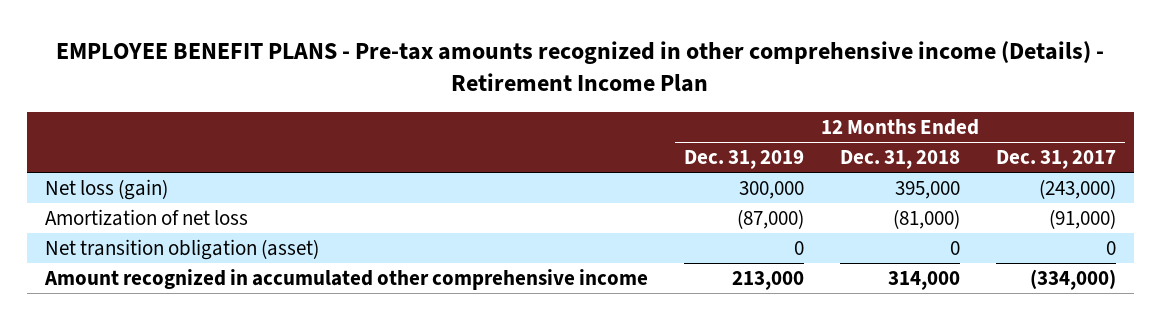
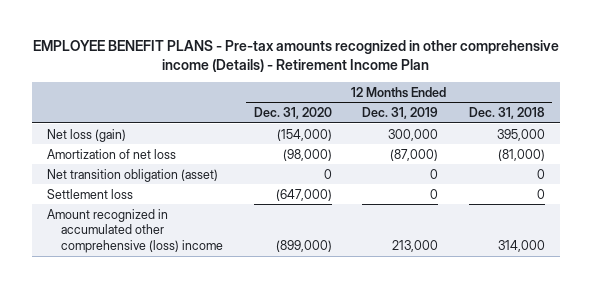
[996,150,1117,170] Dec. 31, 2017 -> none
none -> [253,107,332,120] Dec. 31, 2020
none -> [46,188,133,199] Settlement loss
[43,268,648,290] Amount recognized in accumulated other comprehensive income -> [46,208,224,254] Amount recognized in accumulated other comprehensive (loss) income

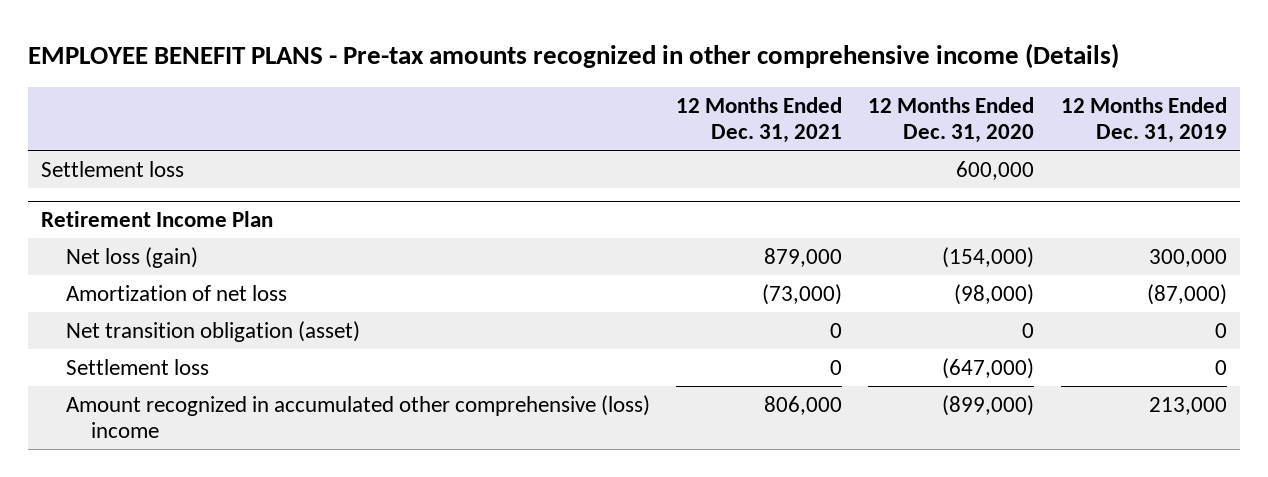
[32,39,559,72] EMPLOYEE BENEFIT PLANS - Pre-tax amounts recognized in other comprehensive income (Details) - Retirement Income Plan -> [28,42,1120,69] EMPLOYEE BENEFIT PLANS - Pre-tax amounts recognized in other comprehensive income (Details)
[468,107,545,120] Dec. 31, 2018 -> none
none -> [676,96,843,144] 12 Months Ended Dec. 31, 2021
none -> [41,160,185,177] Settlement loss
none -> [41,211,274,228] Retirement Income Plan

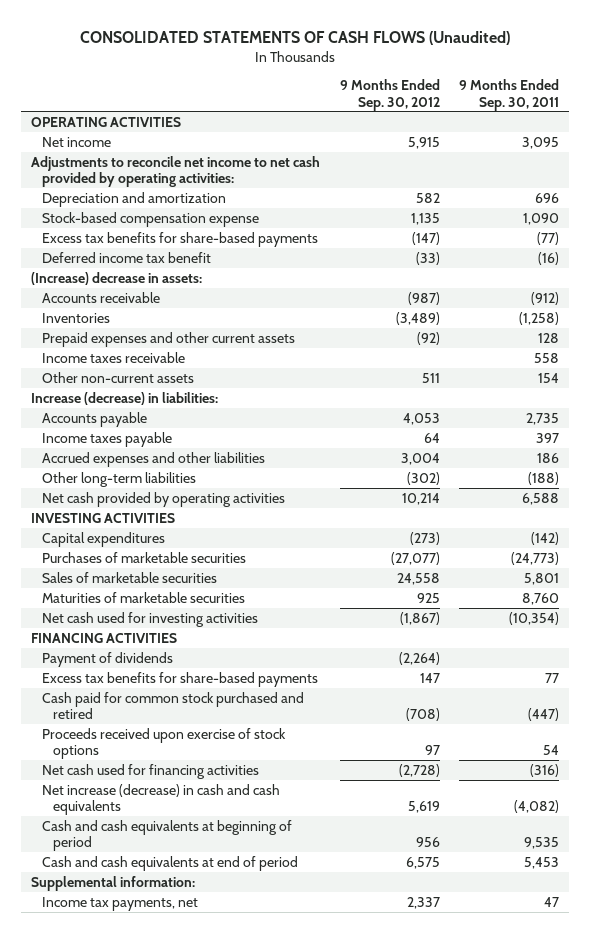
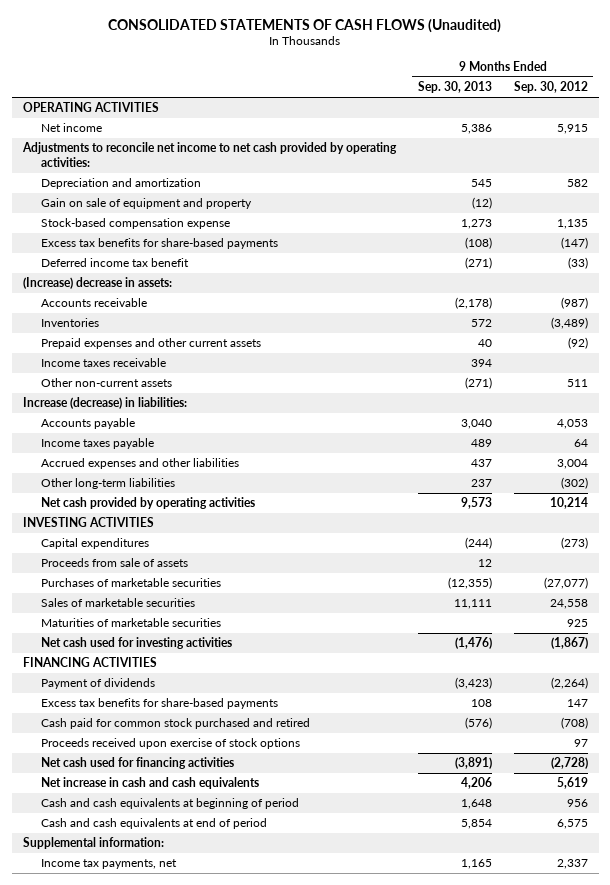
[459,79,560,111] 9 Months Ended Sep. 30, 2011 -> none
none -> [417,81,492,94] Sep. 30, 2013
none -> [41,198,253,210] Gain on sale of equipment and property
none -> [41,558,189,568] Proceeds from sale of assets
[42,783,281,815] Net increase (decrease) in cash and cash equivalents -> [41,777,260,790] Net increase in cash and cash equivalents

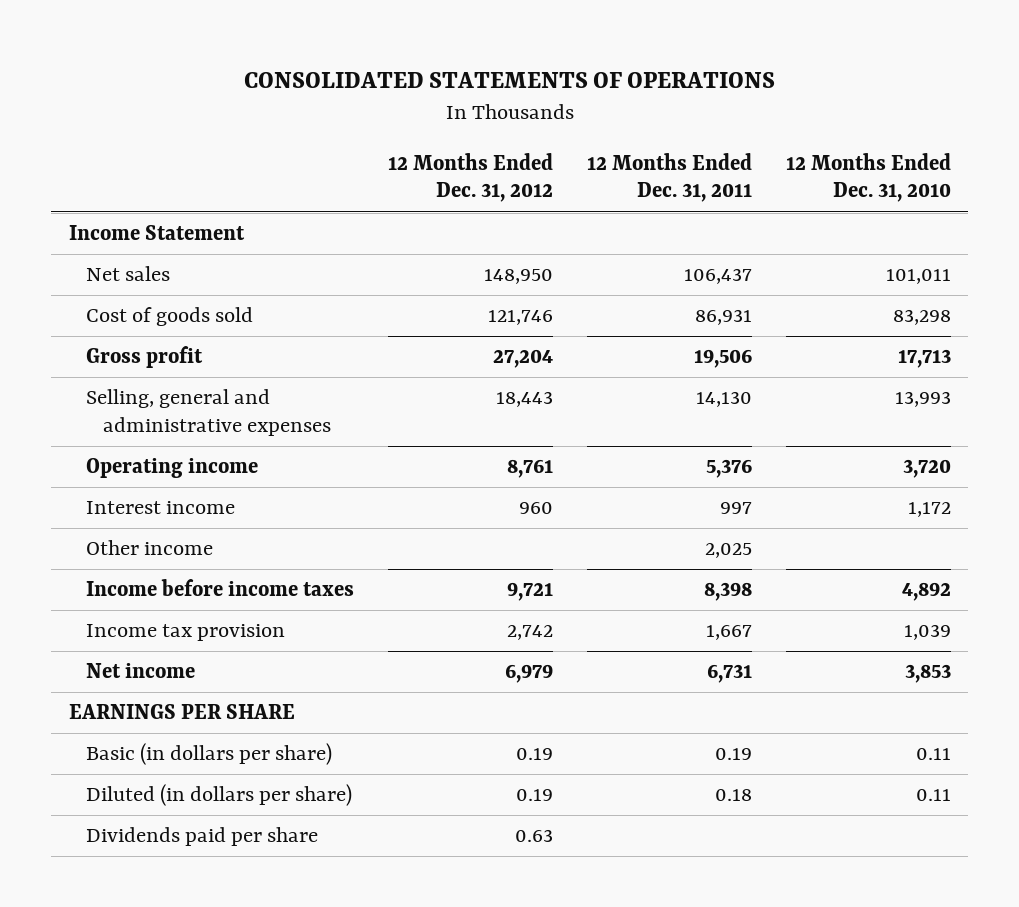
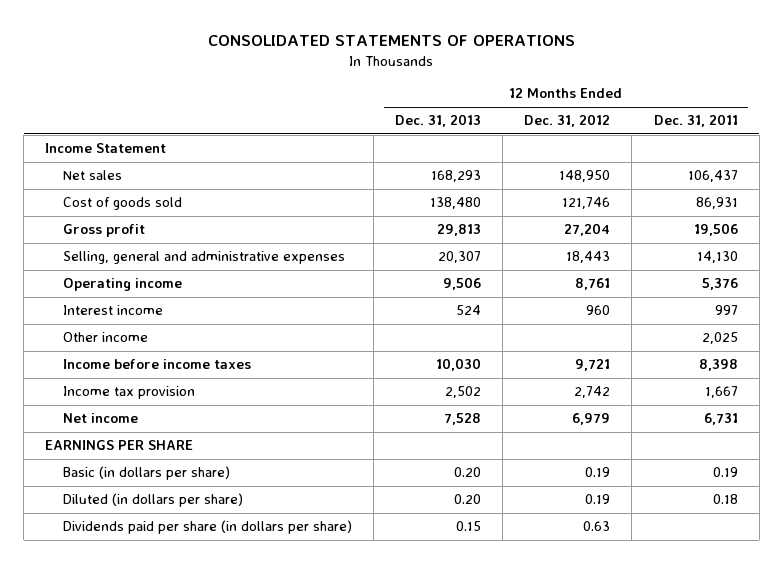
[785,152,951,203] 12 Months Ended Dec. 31, 2010 -> none
none -> [395,114,482,128] Dec. 31, 2013
[85,827,318,847] Dividends paid per share -> [62,520,352,535] Dividends paid per share (in dollars per share)

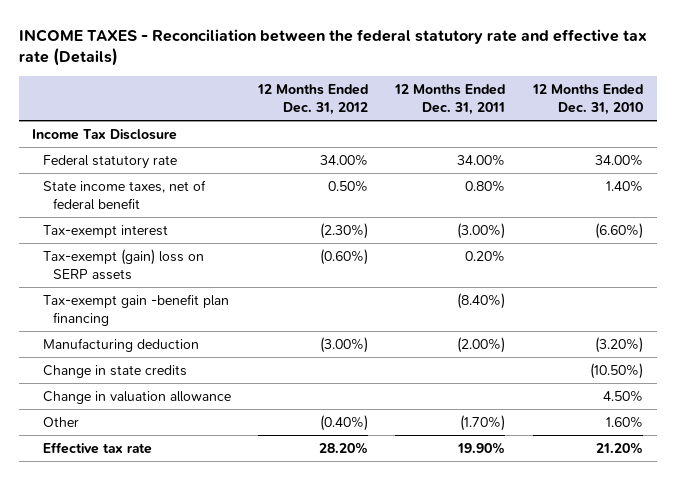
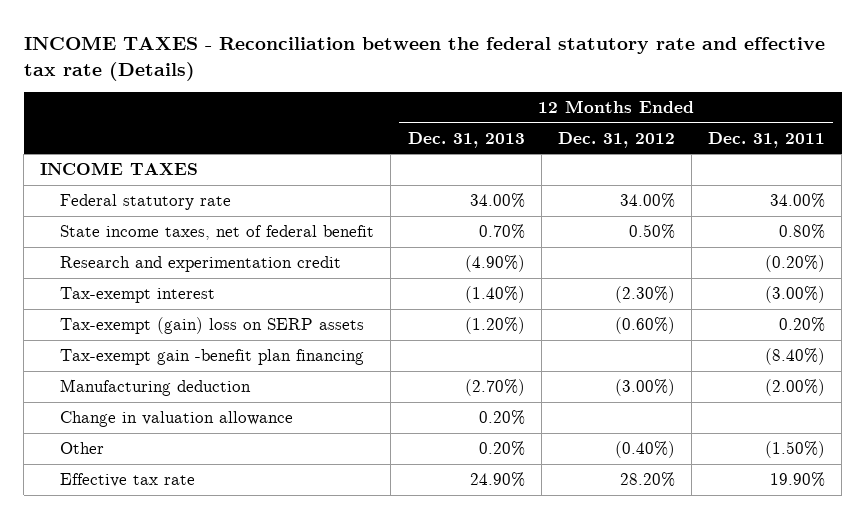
[531,84,643,115] 12 Months Ended Dec. 31, 2010 -> none
none -> [407,131,525,148] Dec. 31, 2013
[32,128,178,140] Income Tax Disclosure -> [40,162,199,176] INCOME TAXES
none -> [60,256,342,273] Research and experimentation credit
[42,364,187,378] Change in state credits -> none
[460,414,506,431] (1.70%) -> [765,441,826,459] (1.50%)

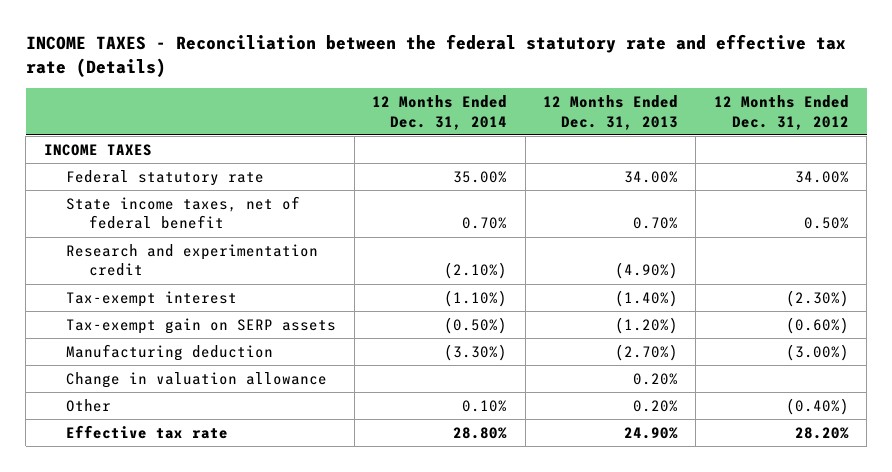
[708,131,826,148] Dec. 31, 2011 -> none
none -> [372,95,508,130] 12 Months Ended Dec. 31, 2014
[60,349,365,366] Tax-exempt gain -benefit plan financing -> none
[60,317,365,335] Tax-exempt (gain) loss on SERP assets -> [66,318,337,335] Tax-exempt gain on SERP assets

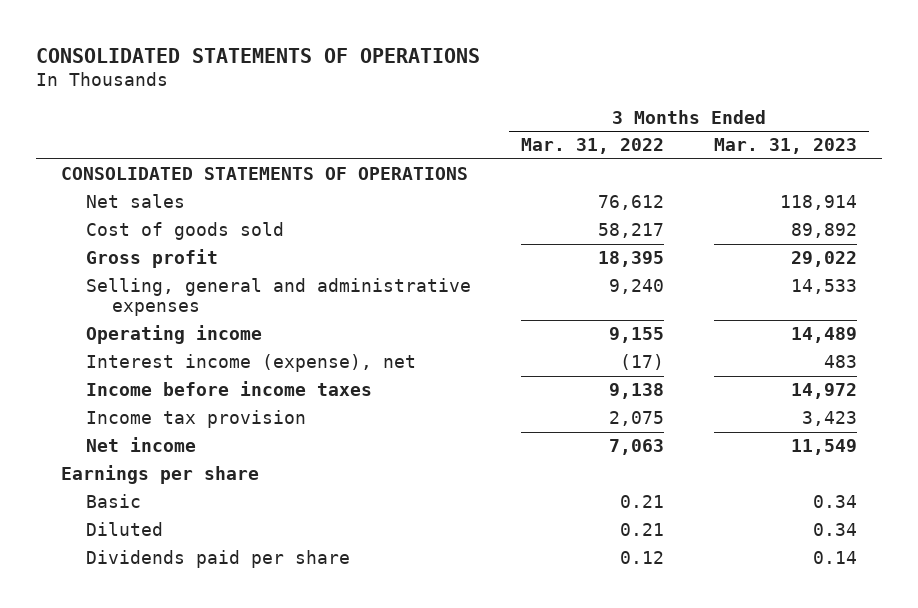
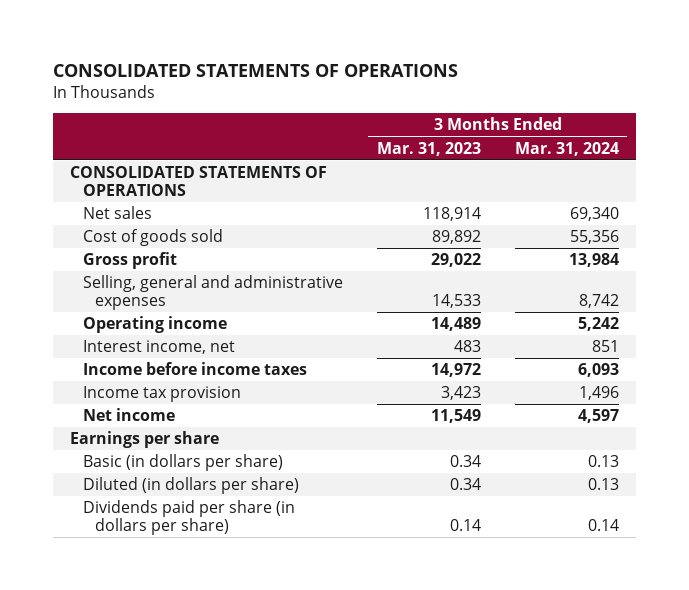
[520,138,664,155] Mar. 31, 2022 -> none
none -> [514,141,619,156] Mar. 31, 2024
[86,354,417,373] Interest income (expense), net -> [82,340,235,355] Interest income, net
[86,494,142,509] Basic -> [82,454,283,472] Basic (in dollars per share)
[86,522,164,537] Diluted -> [82,477,299,495] Diluted (in dollars per share)
[86,550,351,569] Dividends paid per share -> [82,500,295,536] Dividends paid per share (in dollars per share)

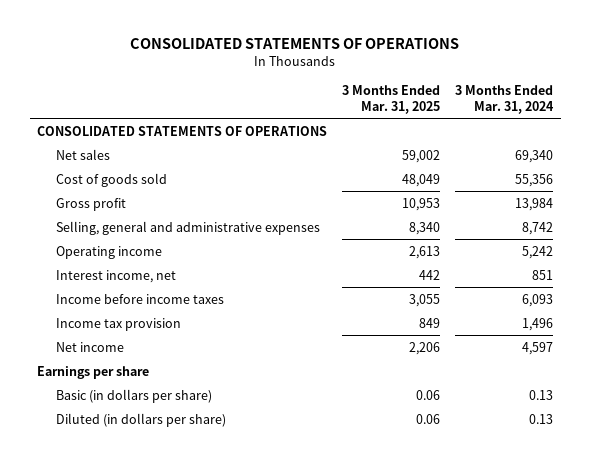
[376,141,481,156] Mar. 31, 2023 -> none
none -> [342,85,441,114] 3 Months Ended Mar. 31, 2025
[82,500,295,536] Dividends paid per share (in dollars per share) -> none

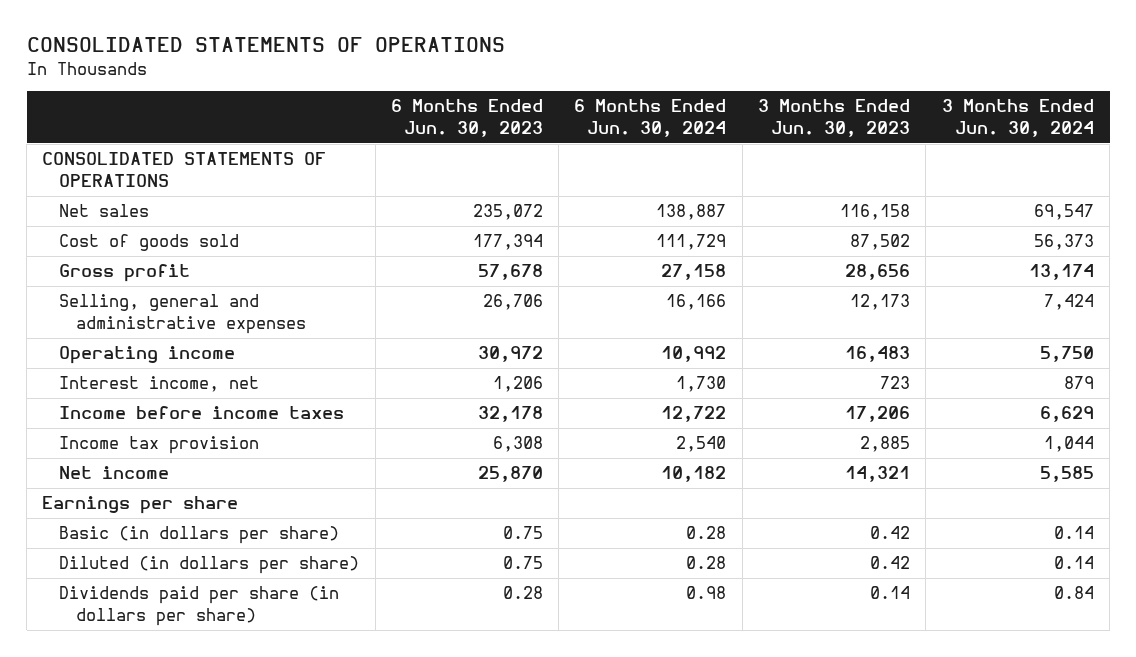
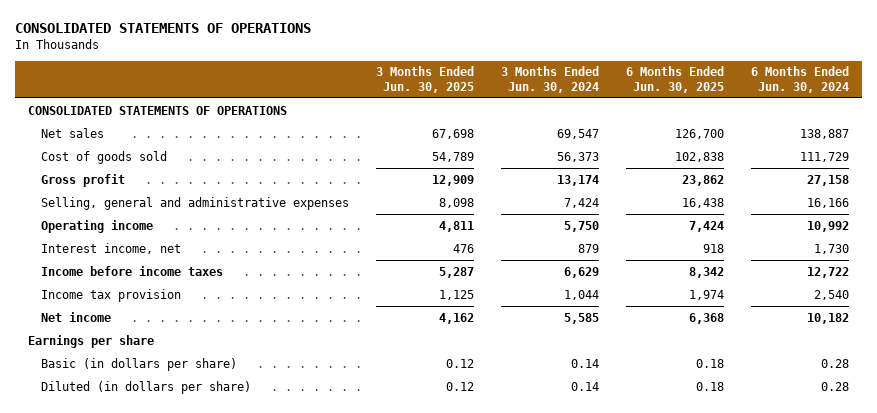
[390,99,543,137] 6 Months Ended Jun. 30, 2023 -> none
[758,99,911,137] 3 Months Ended Jun. 30, 2023 -> none
none -> [375,66,474,93] 3 Months Ended Jun. 30, 2025
none -> [625,66,724,93] 6 Months Ended Jun. 30, 2025
[59,586,340,626] Dividends paid per share (in dollars per share) -> none

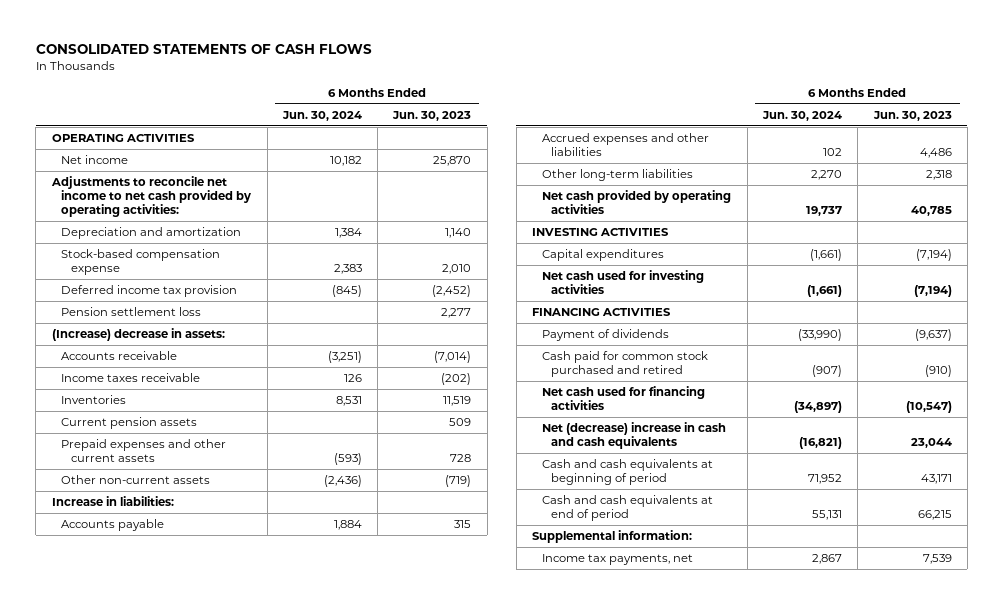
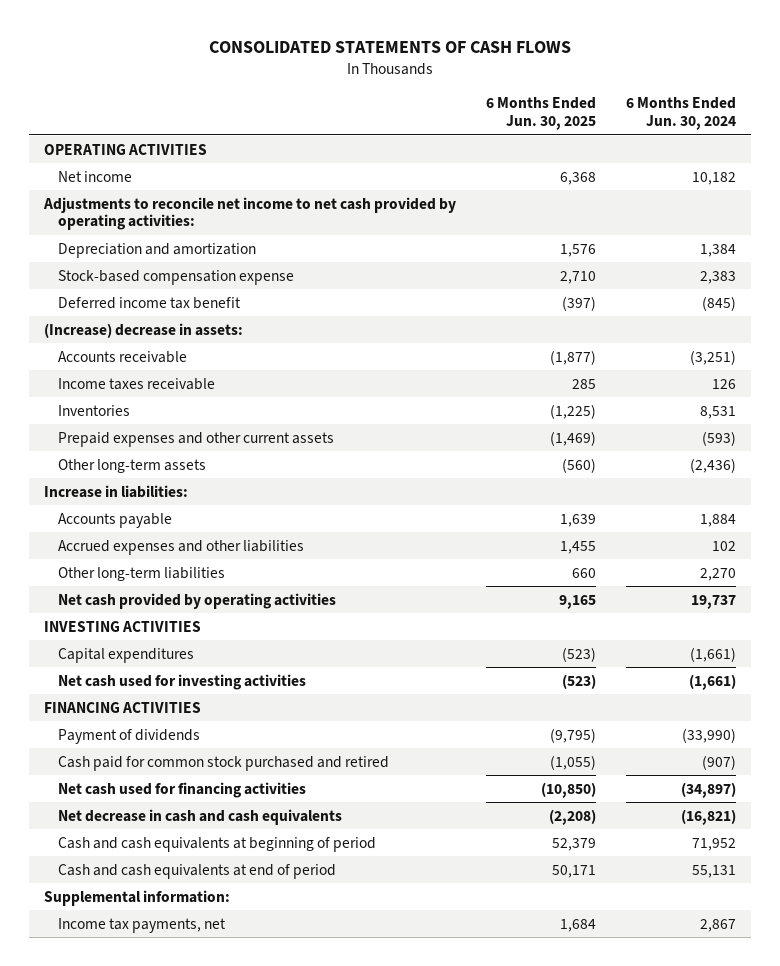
[392,110,472,121] Jun. 30, 2023 -> none
none -> [486,97,597,131] 6 Months Ended Jun. 30, 2025
[61,307,202,317] Pension settlement loss -> none
[61,285,238,298] Deferred income tax provision -> [57,296,241,309] Deferred income tax benefit
[61,417,198,430] Current pension assets -> none
[61,475,211,485] Other non-current assets -> [57,458,206,473] Other long-term assets
[541,422,726,450] Net (decrease) increase in cash and cash equivalents -> [57,808,342,825] Net decrease in cash and cash equivalents

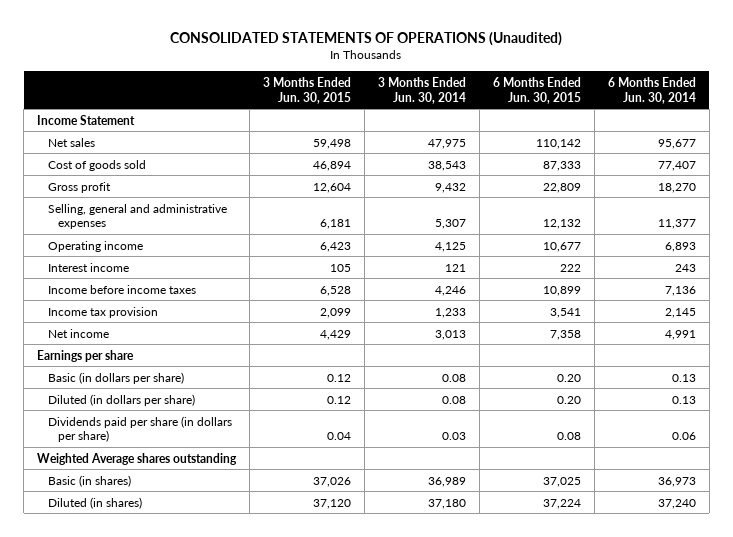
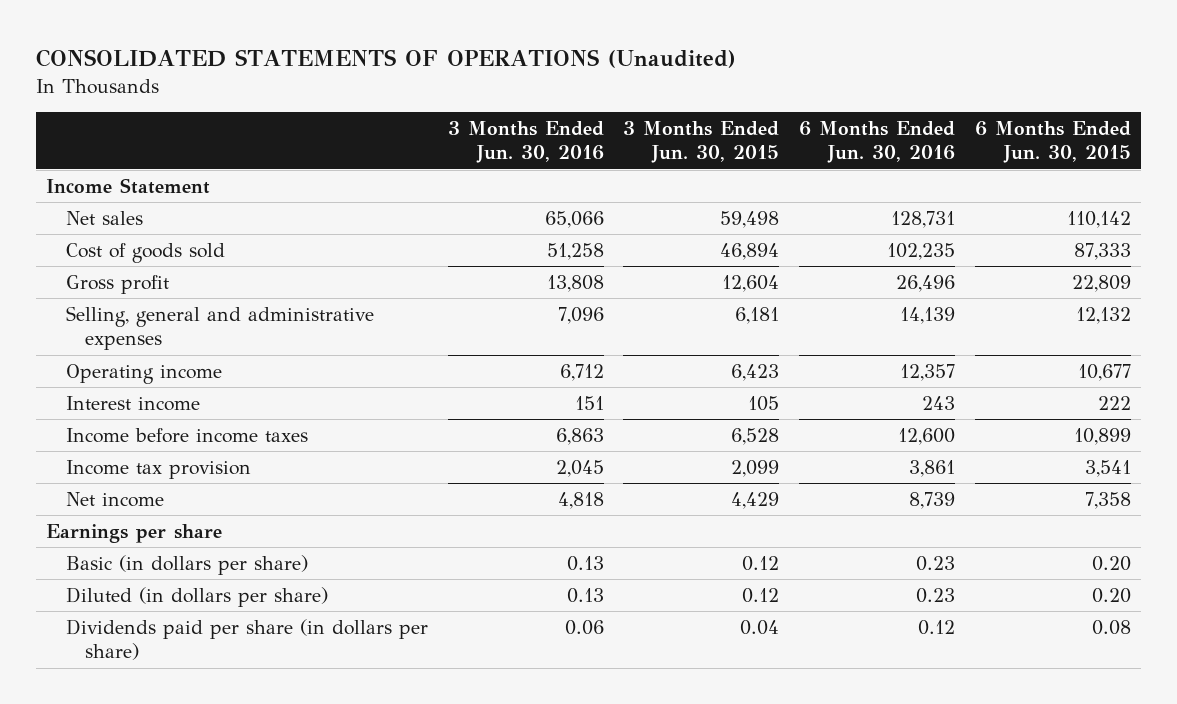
[377,76,466,104] 3 Months Ended Jun. 30, 2014 -> none
[607,76,696,104] 6 Months Ended Jun. 30, 2014 -> none
none -> [447,120,604,164] 3 Months Ended Jun. 30, 2016
none -> [799,120,956,164] 6 Months Ended Jun. 30, 2016
[36,452,237,465] Weighted Average shares outstanding -> none
[47,474,131,487] Basic (in shares) -> none
[47,496,142,509] Diluted (in shares) -> none

